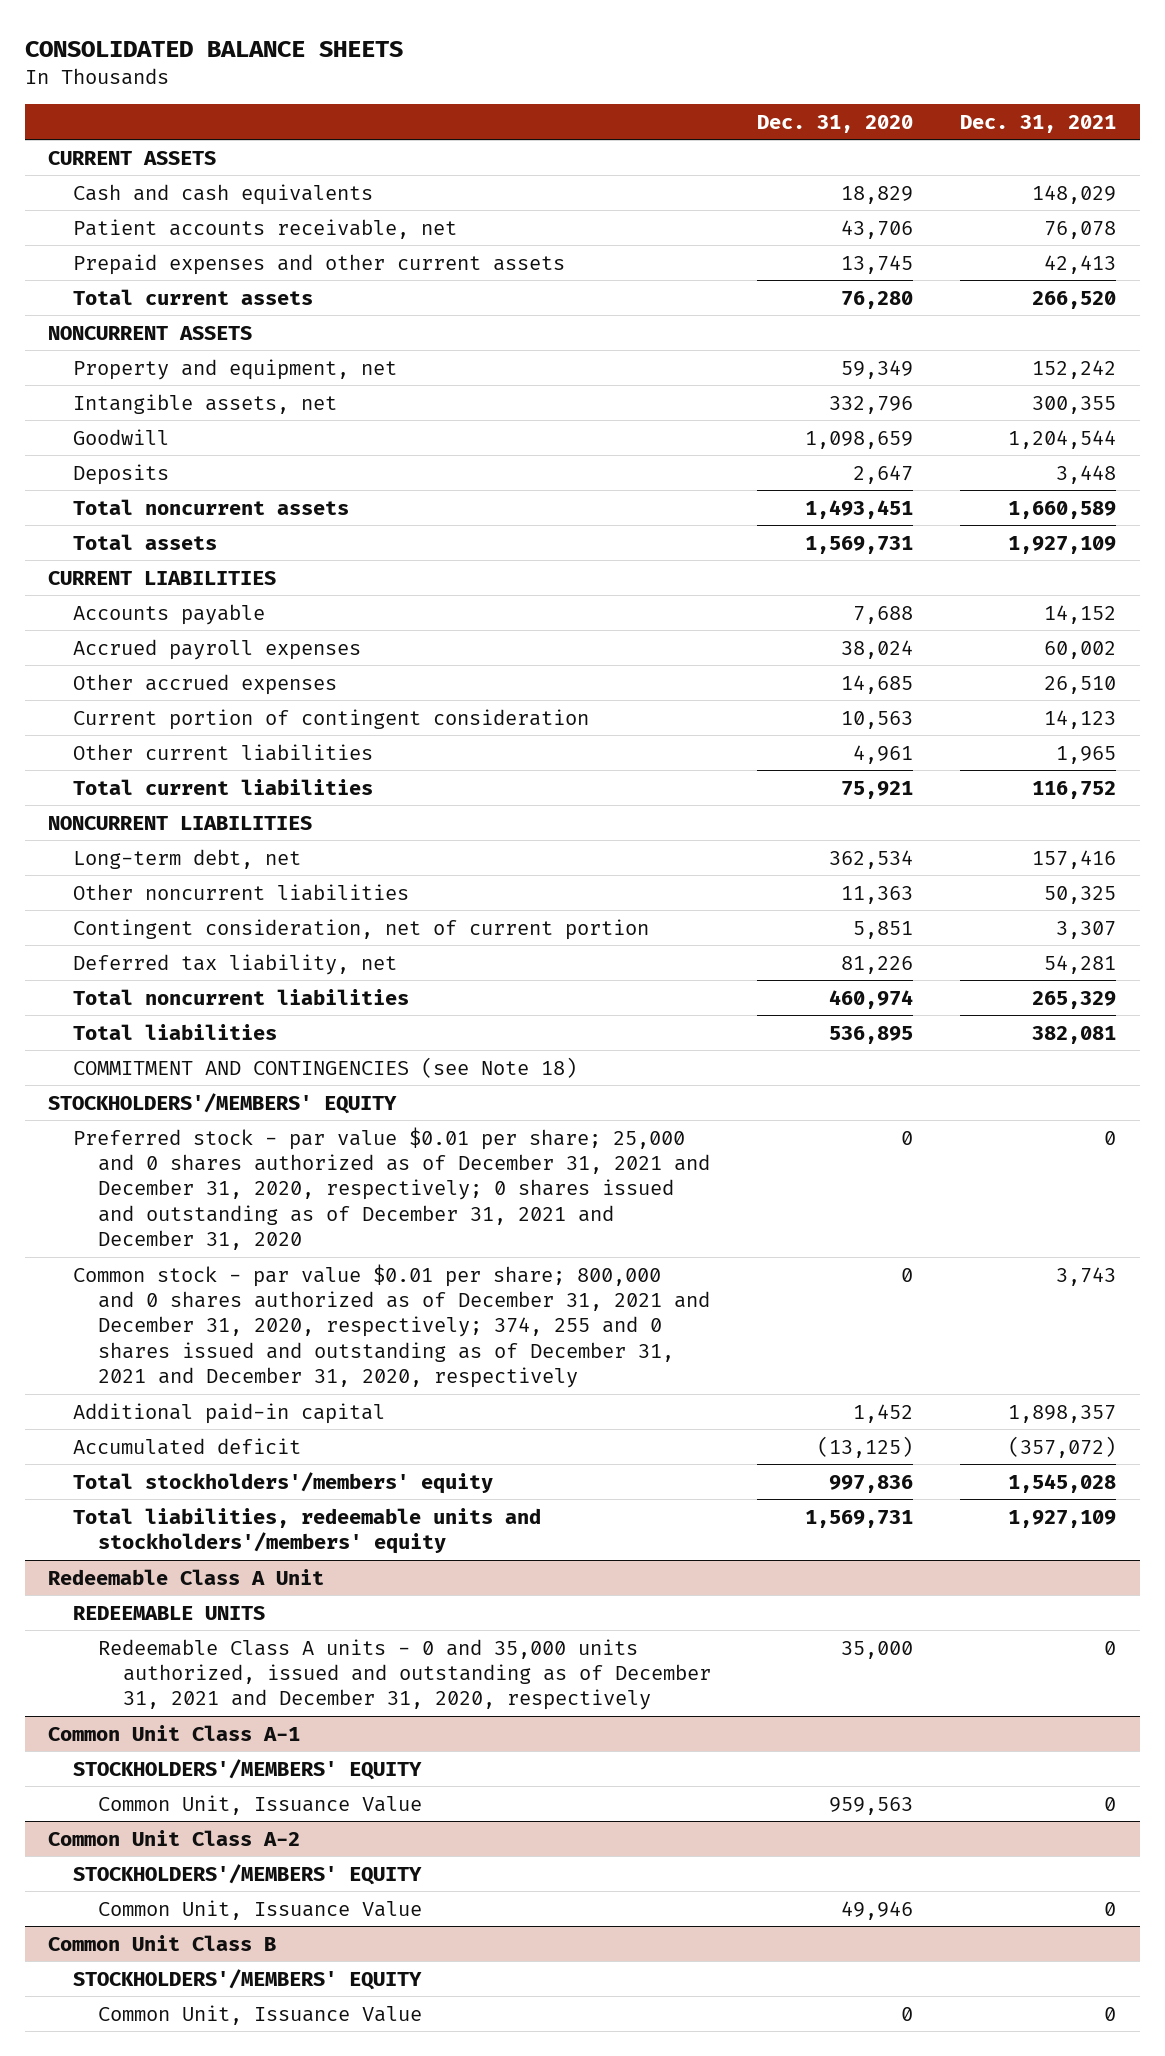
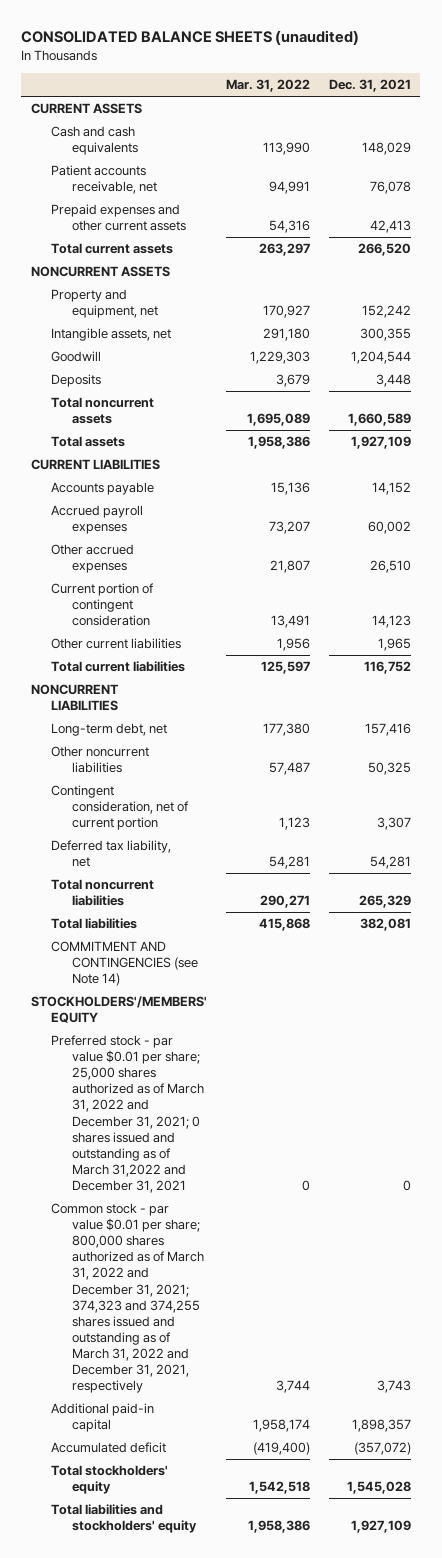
[25,40,404,57] CONSOLIDATED BALANCE SHEETS -> [21,29,360,45] CONSOLIDATED BALANCE SHEETS (unaudited)
[757,114,914,133] Dec. 31, 2020 -> none
none -> [225,79,310,93] Mar. 31, 2022
[73,1056,578,1078] COMMITMENT AND CONTINGENCIES (see Note 18) -> [51,941,198,987] COMMITMENT AND CONTINGENCIES (see Note 14)
[73,1126,710,1251] Preferred stock - par value $0.01 per share; 25,000 and 0 shares authorized as of December 31, 2021 and December 31, 2020, respectively; 0 shares issued and outstanding as of December 31, 2021 and December 31, 2020 -> [51,1035,204,1193] Preferred stock - par value $0.01 per share; 25,000 shares authorized as of March 31, 2022 and December 31, 2021; 0 shares issued and outstanding as of March 31,2022 and December 31, 2021
[73,1263,710,1389] Common stock - par value $0.01 per share; 800,000 and 0 shares authorized as of December 31, 2021 and December 31, 2020, respectively; 374, 255 and 0 shares issued and outstanding as of December 31, 2021 and December 31, 2020, respectively -> [51,1203,204,1393] Common stock - par value $0.01 per share; 800,000 shares authorized as of March 31, 2022 and December 31, 2021; 374,323 and 374,255 shares issued and outstanding as of March 31, 2022 and December 31, 2021, respectively
[48,1568,325,1585] Redeemable Class A Unit -> none
[73,1605,266,1620] REDEEMABLE UNITS -> none
[97,1638,711,1711] Redeemable Class A units - 0 and 35,000 units authorized, issued and outstanding as of December 31, 2021 and December 31, 2020, respectively -> none
[48,1724,301,1741] Common Unit Class A-1 -> none
[73,1758,423,1780] STOCKHOLDERS'/MEMBERS' EQUITY -> none
[97,1794,422,1815] Common Unit, Issuance Value -> none
[48,1829,301,1846] Common Unit Class A-2 -> none
[73,1863,423,1885] STOCKHOLDERS'/MEMBERS' EQUITY -> none
[97,1899,422,1920] Common Unit, Issuance Value -> none
[48,1934,277,1951] Common Unit Class B -> none
[73,1968,423,1990] STOCKHOLDERS'/MEMBERS' EQUITY -> none
[97,2004,422,2025] Common Unit, Issuance Value -> none
[73,1471,494,1494] Total stockholders'/members' equity -> [51,1465,169,1495] Total stockholders' equity
[73,1507,542,1555] Total liabilities, redeemable units and stockholders'/members' equity -> [51,1504,197,1534] Total liabilities and stockholders' equity

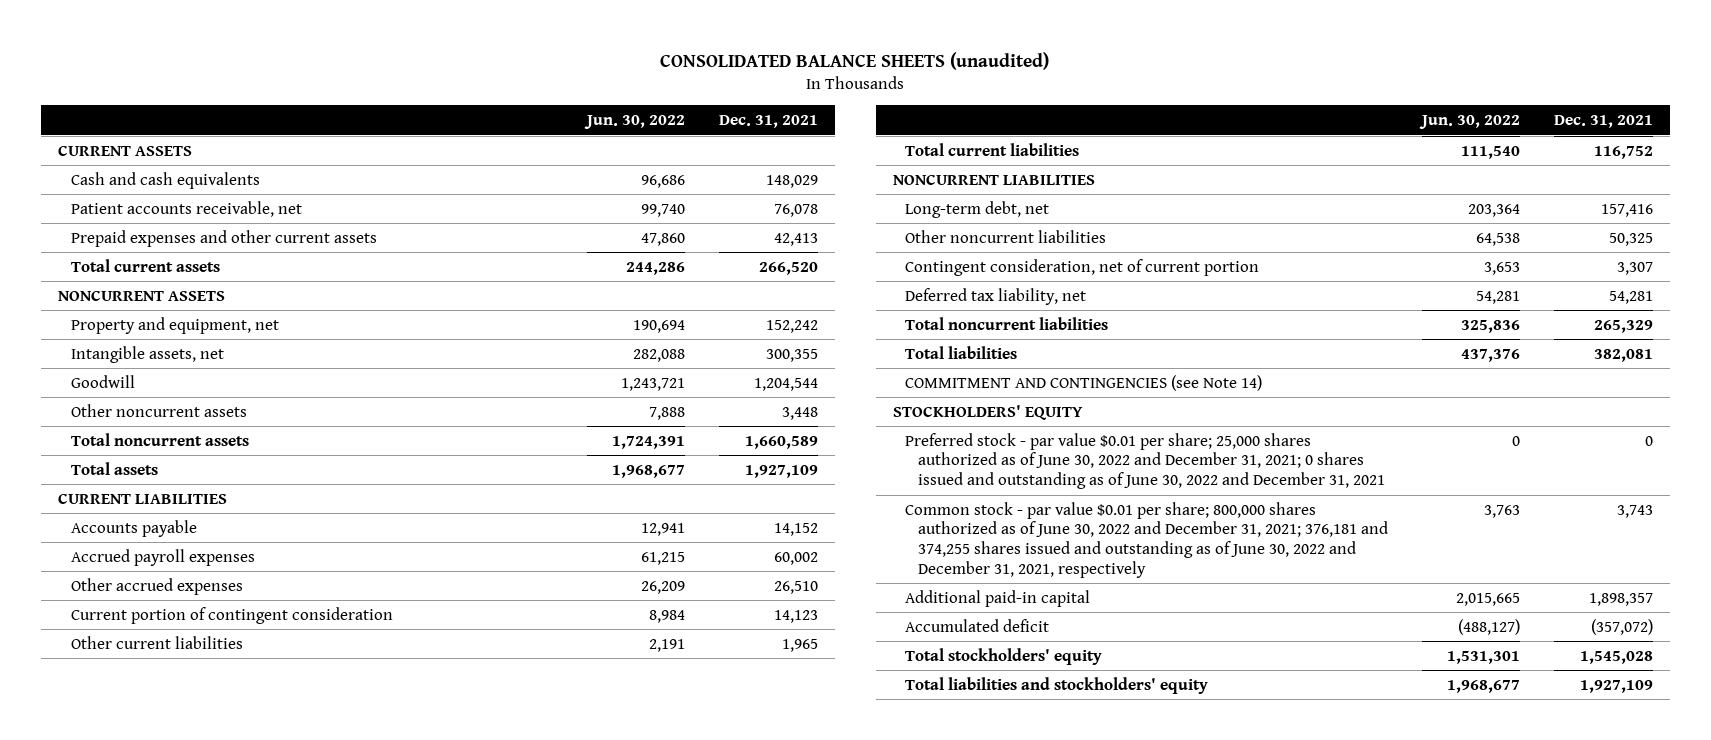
[225,79,310,93] Mar. 31, 2022 -> none
none -> [583,115,685,130] Jun. 30, 2022
[51,374,102,388] Deposits -> [70,403,247,417] Other noncurrent assets
[30,996,207,1024] STOCKHOLDERS'/MEMBERS' EQUITY -> [892,404,1083,420] STOCKHOLDERS' EQUITY
[51,1035,204,1193] Preferred stock - par value $0.01 per share; 25,000 shares authorized as of March 31, 2022 and December 31, 2021; 0 shares issued and outstanding as of March 31,2022 and December 31, 2021 -> [905,432,1385,490] Preferred stock - par value $0.01 per share; 25,000 shares authorized as of June 30, 2022 and December 31, 2021; 0 shares issued and outstanding as of June 30, 2022 and December 31, 2021
[51,1203,204,1393] Common stock - par value $0.01 per share; 800,000 shares authorized as of March 31, 2022 and December 31, 2021; 374,323 and 374,255 shares issued and outstanding as of March 31, 2022 and December 31, 2021, respectively -> [905,501,1388,578] Common stock - par value $0.01 per share; 800,000 shares authorized as of June 30, 2022 and December 31, 2021; 376,181 and 374,255 shares issued and outstanding as of June 30, 2022 and December 31, 2021, respectively

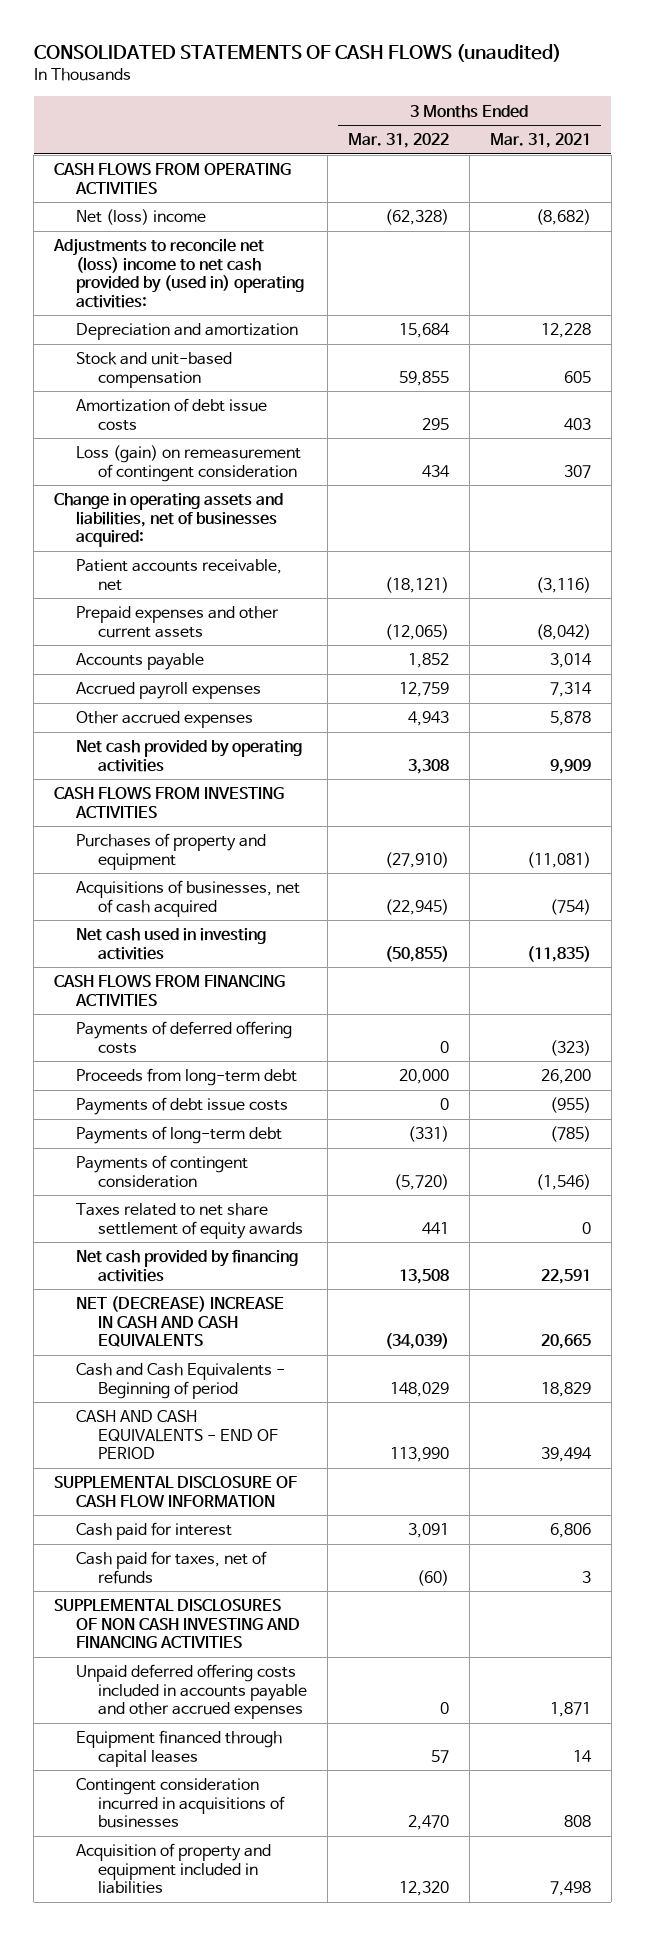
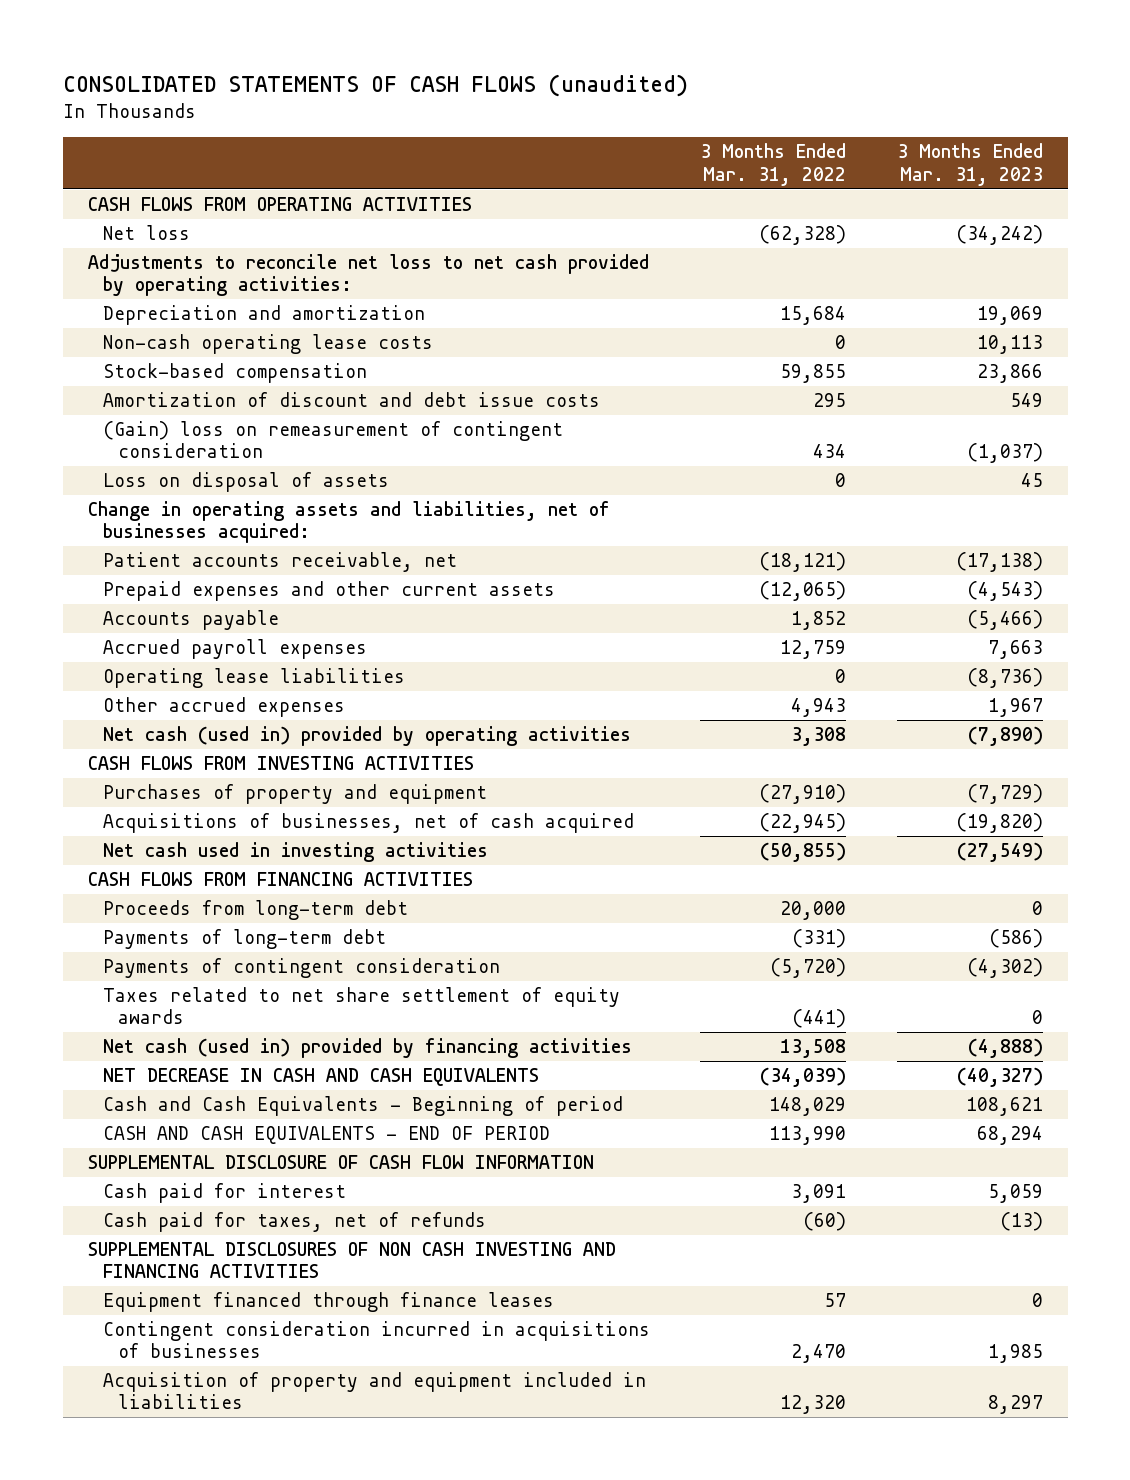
[489,133,591,149] Mar. 31, 2021 -> none
none -> [896,143,1043,186] 3 Months Ended Mar. 31, 2023
[76,209,207,226] Net (loss) income -> [102,225,190,241] Net loss
[53,238,305,308] Adjustments to reconcile net (loss) income to net cash provided by (used in) operating activities: -> [87,254,649,297] Adjustments to reconcile net loss to net cash provided by operating activities:
none -> [102,334,433,355] Non-cash operating lease costs
[76,352,233,388] Stock and unit-based compensation -> [102,363,367,384] Stock-based compensation
[76,398,268,431] Amortization of debt issue costs -> [102,392,600,408] Amortization of discount and debt issue costs
[76,445,302,482] Loss (gain) on remeasurement of contingent consideration -> [102,421,563,459] (Gain) loss on remeasurement of contingent consideration
none -> [102,472,389,493] Loss on disposal of assets
none -> [102,668,405,689] Operating lease liabilities
[76,740,303,772] Net cash provided by operating activities -> [102,726,631,747] Net cash (used in) provided by operating activities
[76,1021,293,1054] Payments of deferred offering costs -> none
[76,1097,289,1116] Payments of debt issue costs -> none
[421,1221,449,1234] 441 -> [792,1009,847,1029] (441)
[76,1250,299,1282] Net cash provided by financing activities -> [102,1038,632,1059] Net cash (used in) provided by financing activities
[76,1296,285,1348] NET (DECREASE) INCREASE IN CASH AND CASH EQUIVALENTS -> [102,1068,539,1087] NET DECREASE IN CASH AND CASH EQUIVALENTS
[76,1664,307,1720] Unpaid deferred offering costs included in accounts payable and other accrued expenses -> none
[76,1730,283,1767] Equipment financed through capital leases -> [102,1292,554,1313] Equipment financed through finance leases

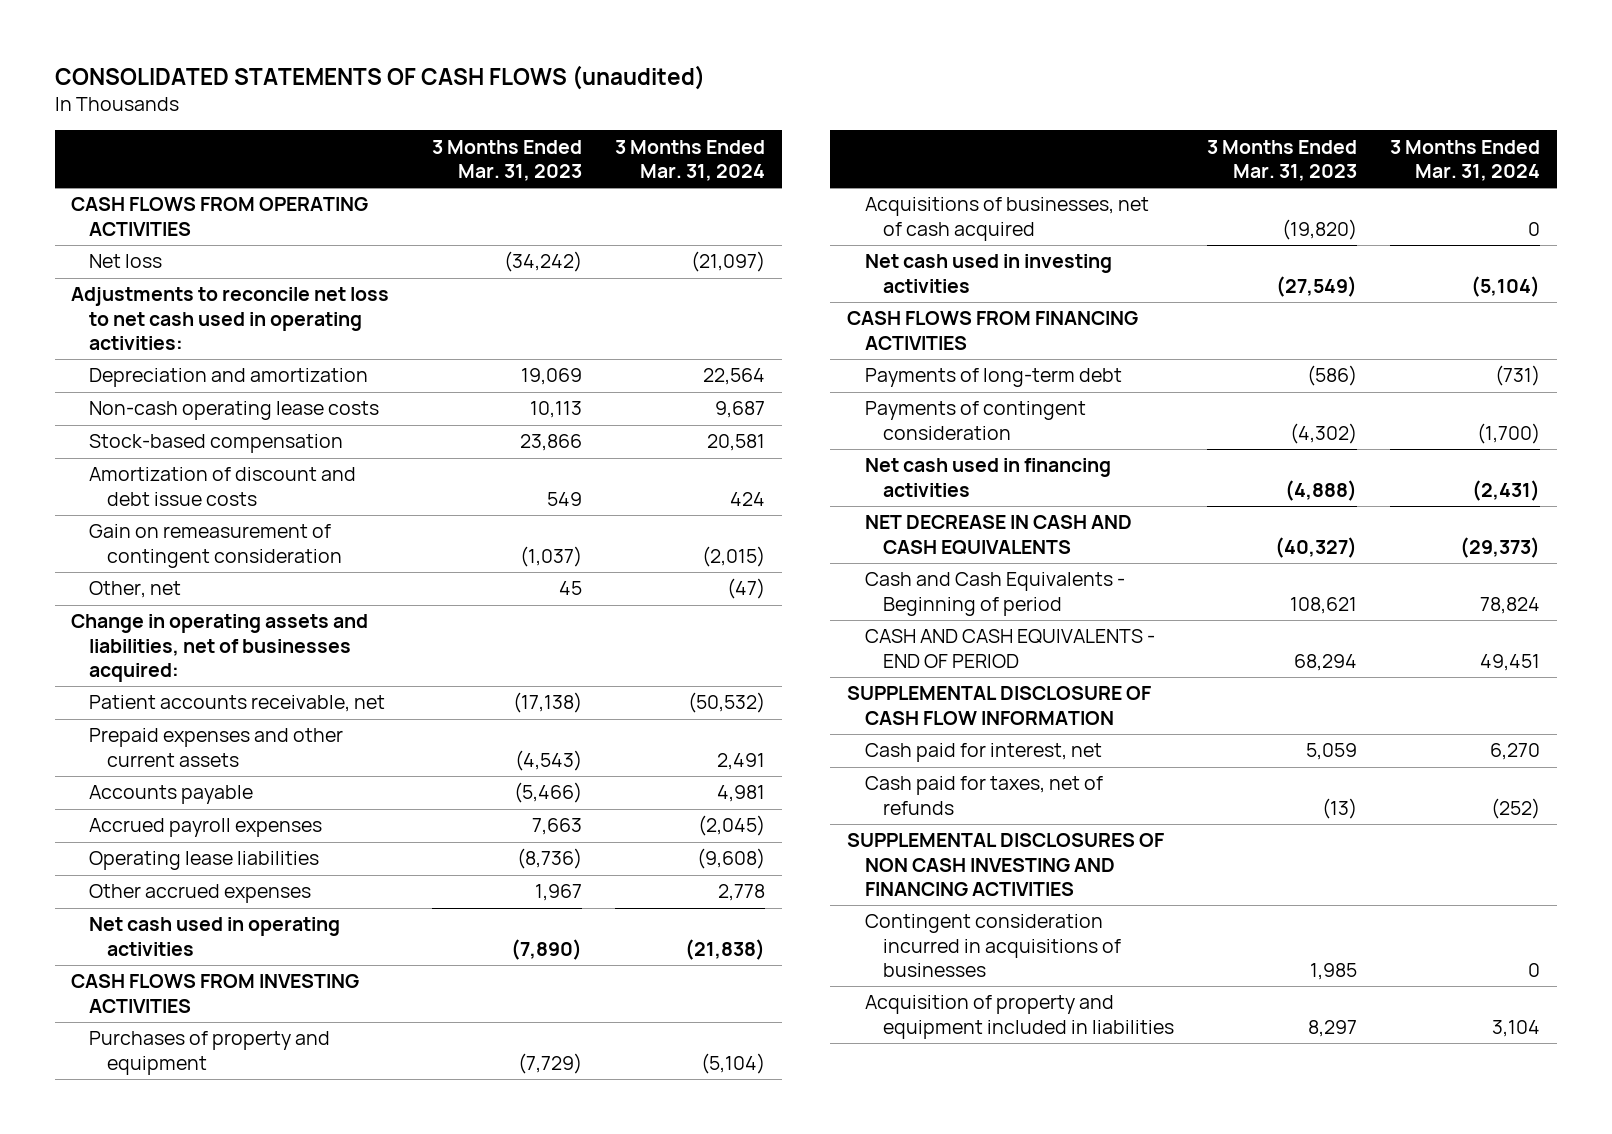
[700,143,847,186] 3 Months Ended Mar. 31, 2022 -> none
none -> [614,139,765,181] 3 Months Ended Mar. 31, 2024
[87,254,649,297] Adjustments to reconcile net loss to net cash provided by operating activities: -> [71,287,390,350] Adjustments to reconcile net loss to net cash used in operating activities:
[102,472,389,493] Loss on disposal of assets -> none
[102,421,563,459] (Gain) loss on remeasurement of contingent consideration -> [89,524,343,568] Gain on remeasurement of contingent consideration
none -> [89,581,182,599] Other, net
[102,726,631,747] Net cash (used in) provided by operating activities -> [89,917,341,956] Net cash used in operating activities
[102,900,408,921] Proceeds from long-term debt -> none
[102,987,620,1025] Taxes related to net share settlement of equity awards -> none
[102,1038,632,1059] Net cash (used in) provided by financing activities -> [864,458,1111,497] Net cash used in financing activities
[102,1183,346,1204] Cash paid for interest -> [864,743,1102,763] Cash paid for interest, net
[102,1292,554,1313] Equipment financed through finance leases -> none

